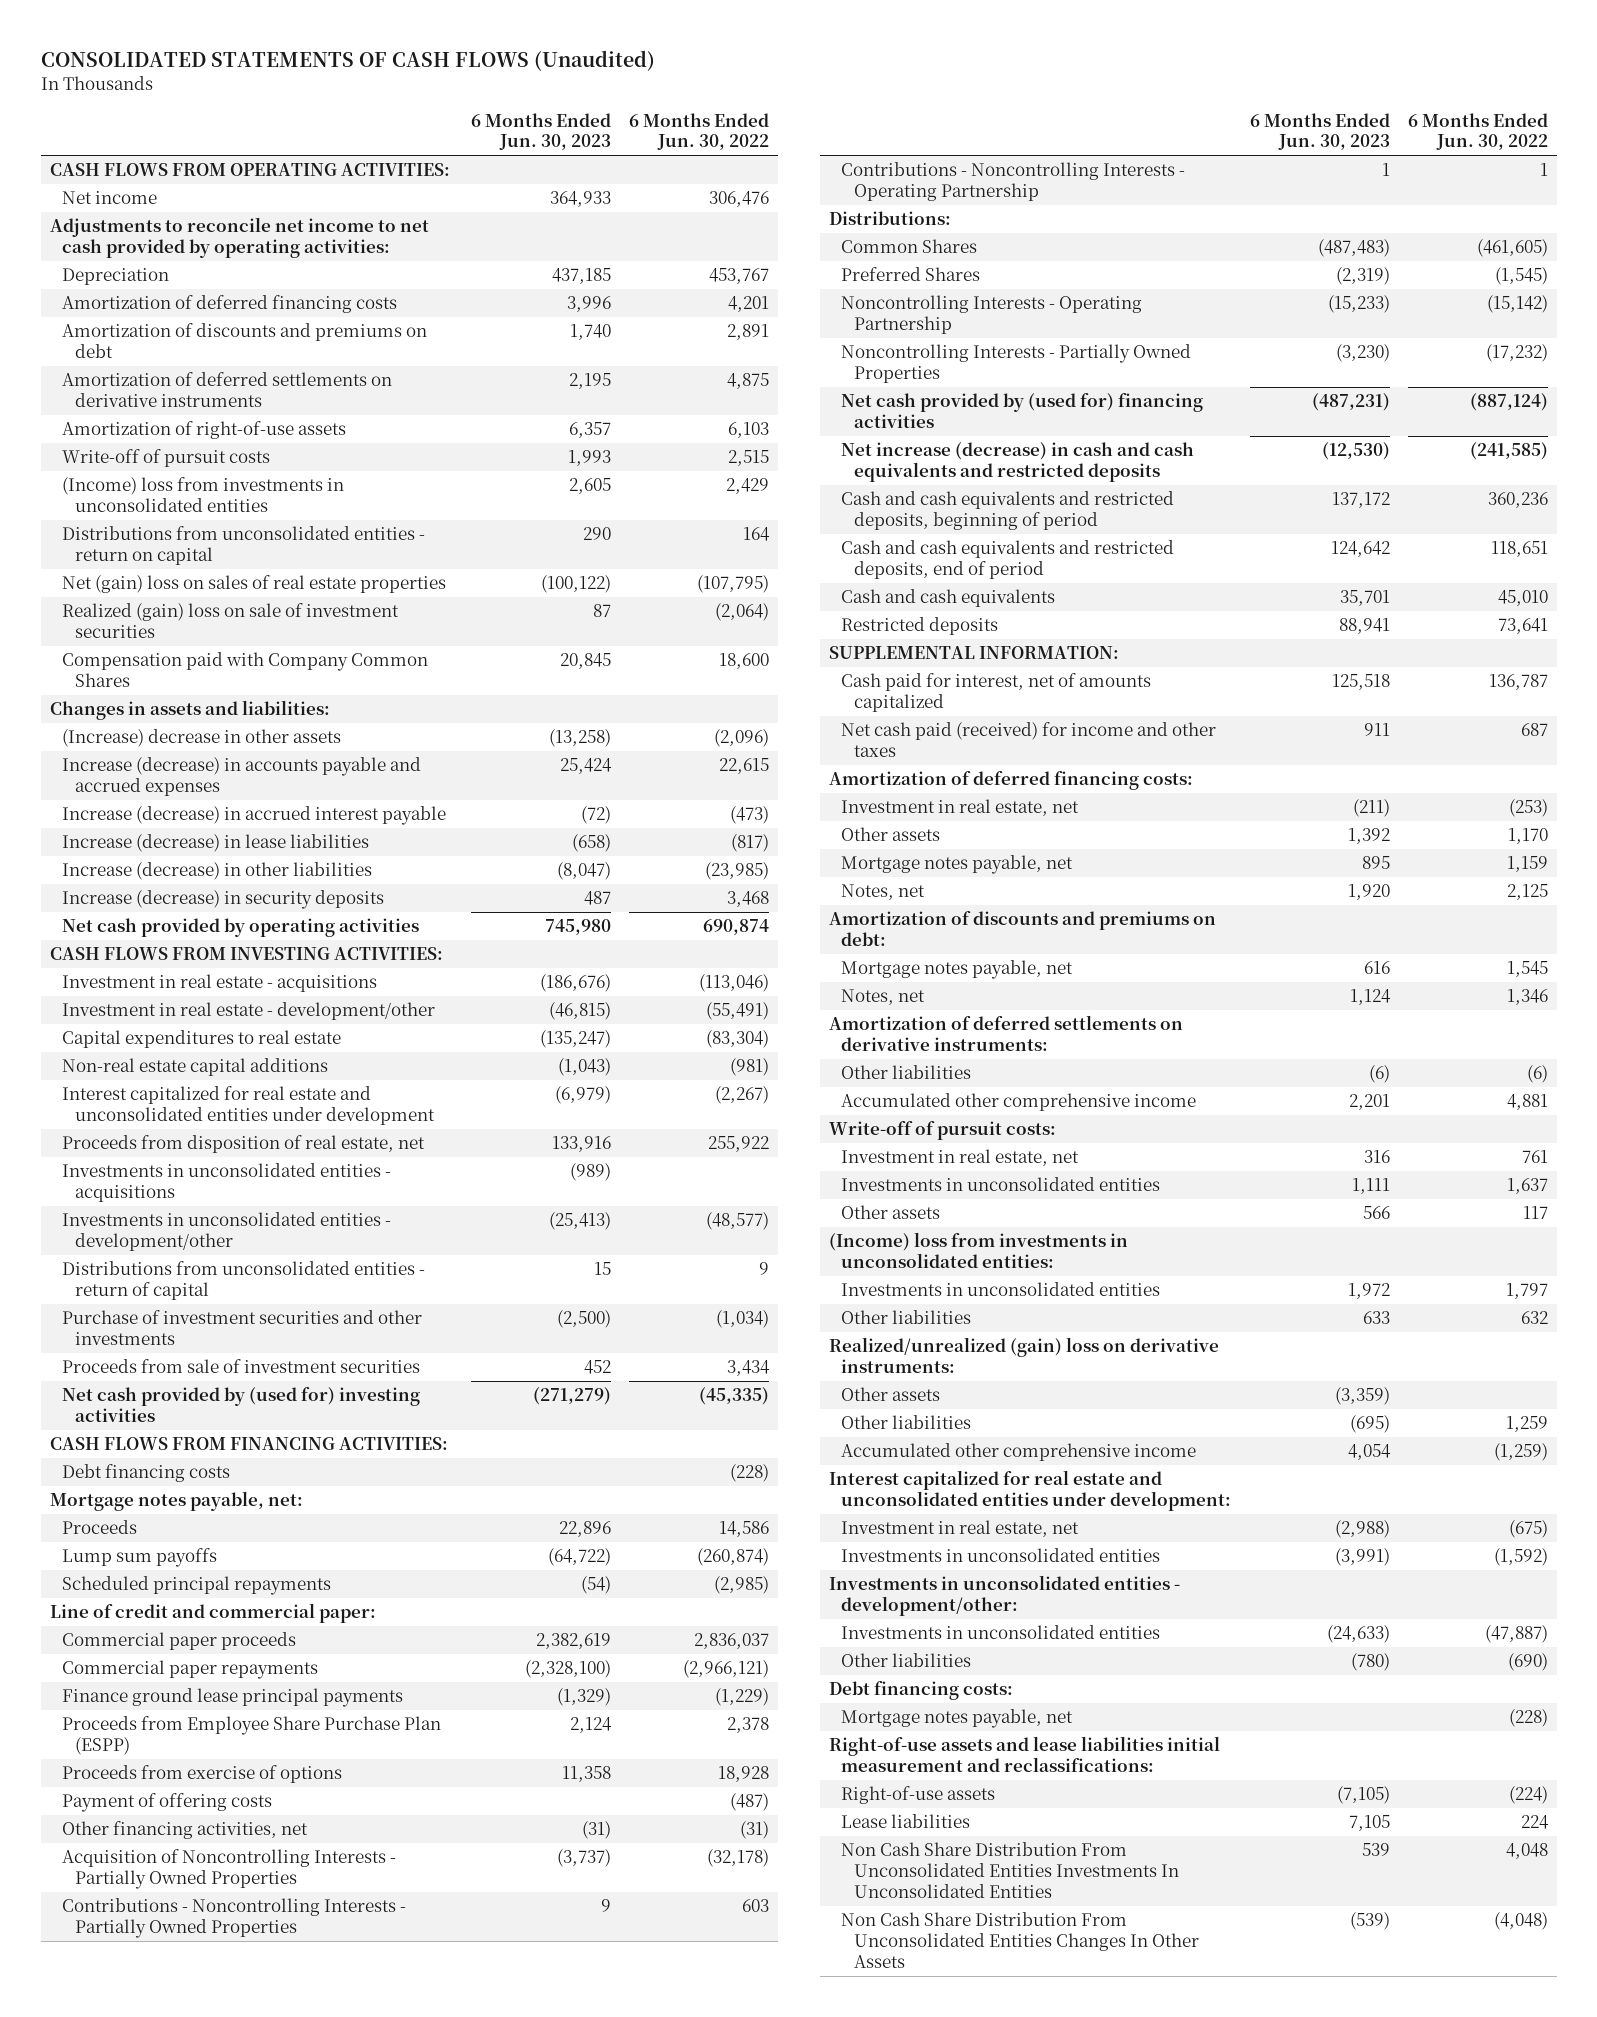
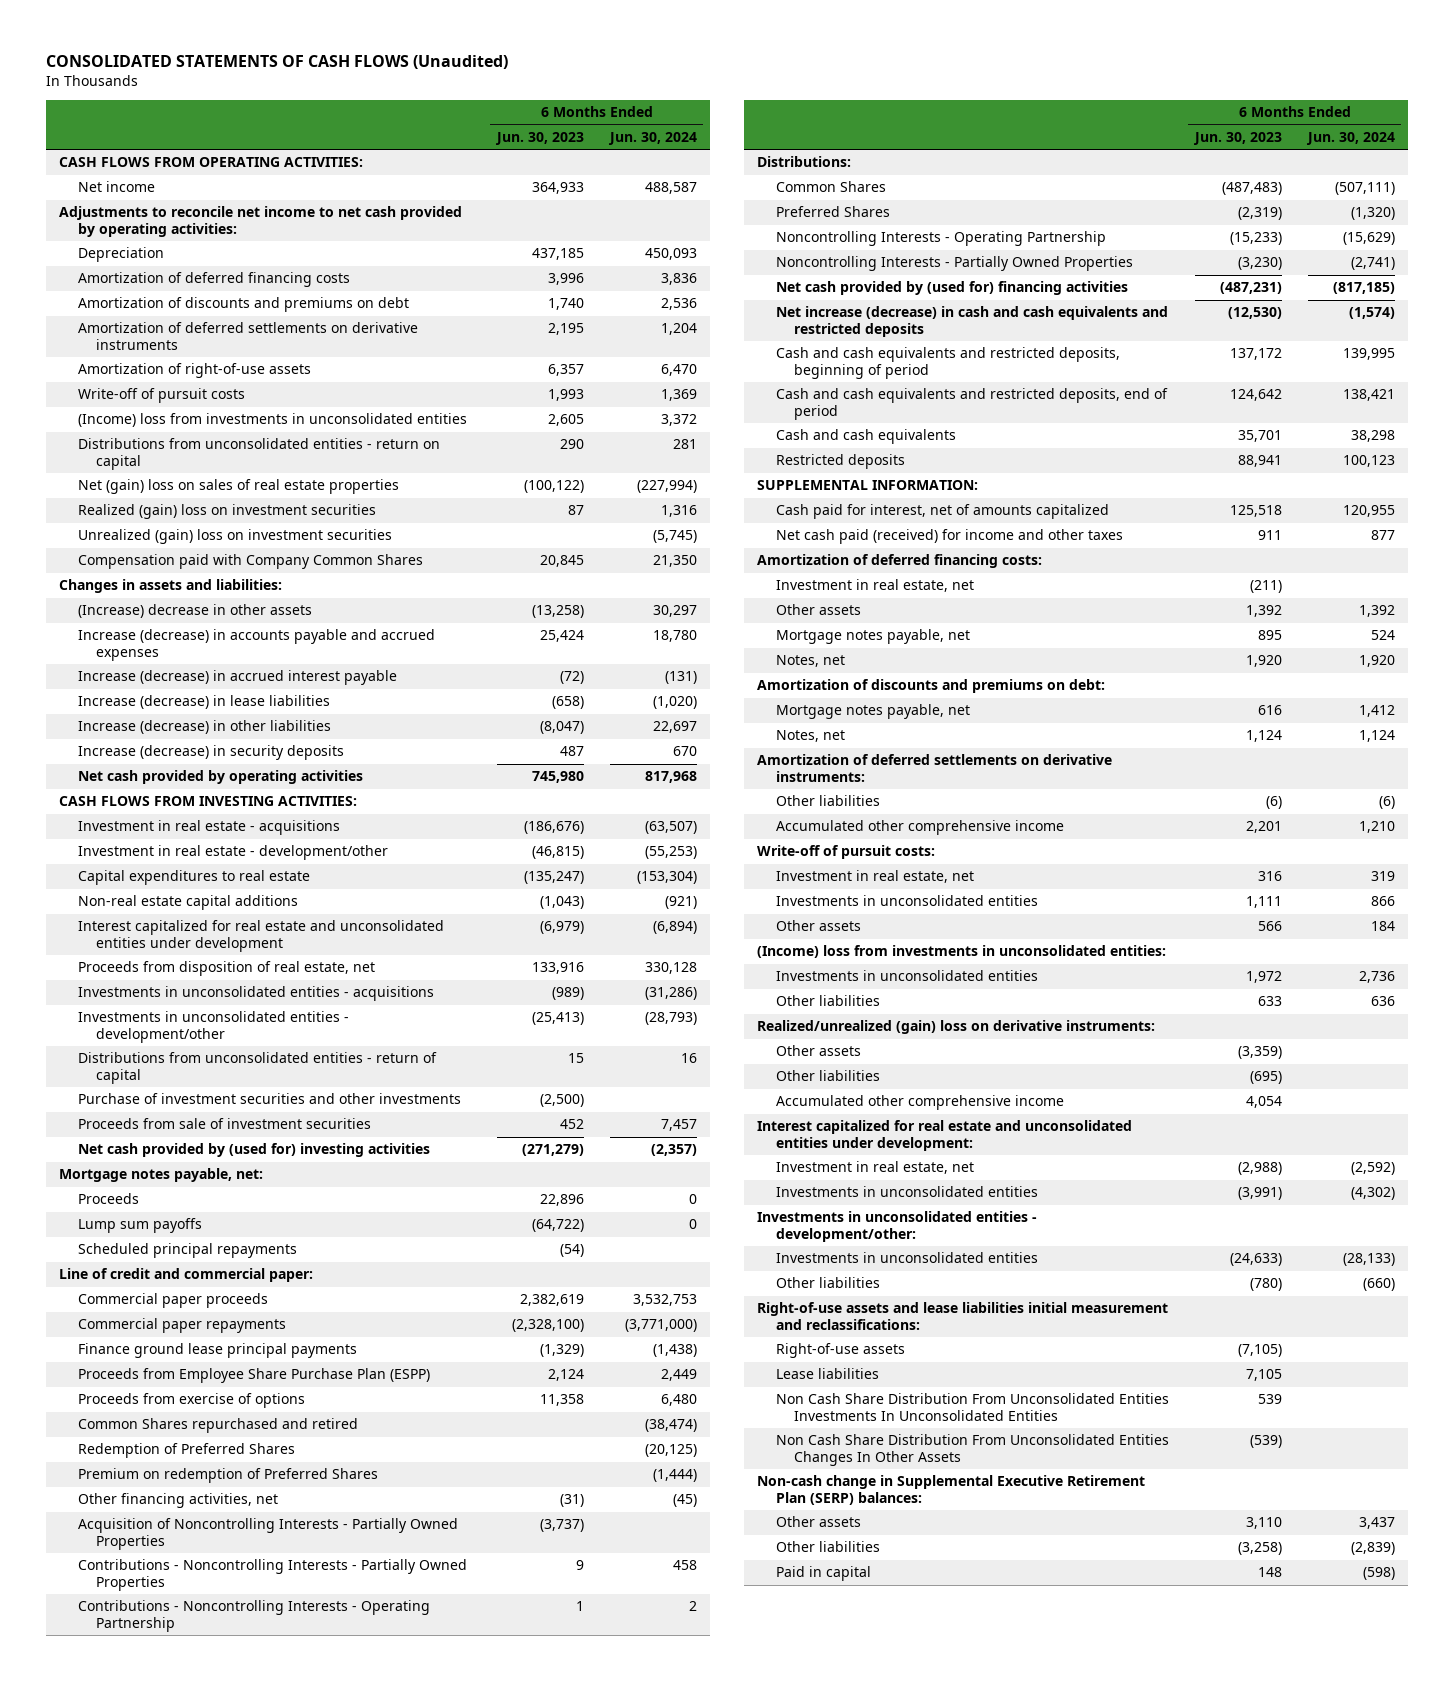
[628,112,769,151] 6 Months Ended Jun. 30, 2022 -> none
none -> [607,131,697,145] Jun. 30, 2024
[62,603,400,638] Realized (gain) loss on sale of investment securities -> [77,504,376,520] Realized (gain) loss on investment securities
none -> [77,529,392,545] Unrealized (gain) loss on investment securities
[49,1437,448,1451] CASH FLOWS FROM FINANCING ACTIVITIES: -> none
[62,1464,231,1483] Debt financing costs -> none
[62,1793,273,1813] Payment of offering costs -> none
none -> [77,1418,358,1434] Common Shares repurchased and retired
none -> [77,1443,295,1459] Redemption of Preferred Shares
none -> [77,1468,378,1484] Premium on redemption of Preferred Shares
[828,1681,1013,1701] Debt financing costs: -> none
[841,1709,1074,1729] Mortgage notes payable, net -> none
none -> [757,1475,1146,1505] Non-cash change in Supplemental Executive Retirement Plan (SERP) balances:
none -> [775,1516,861,1528] Other assets
none -> [775,1541,880,1553] Other liabilities
none -> [775,1566,871,1582] Paid in capital

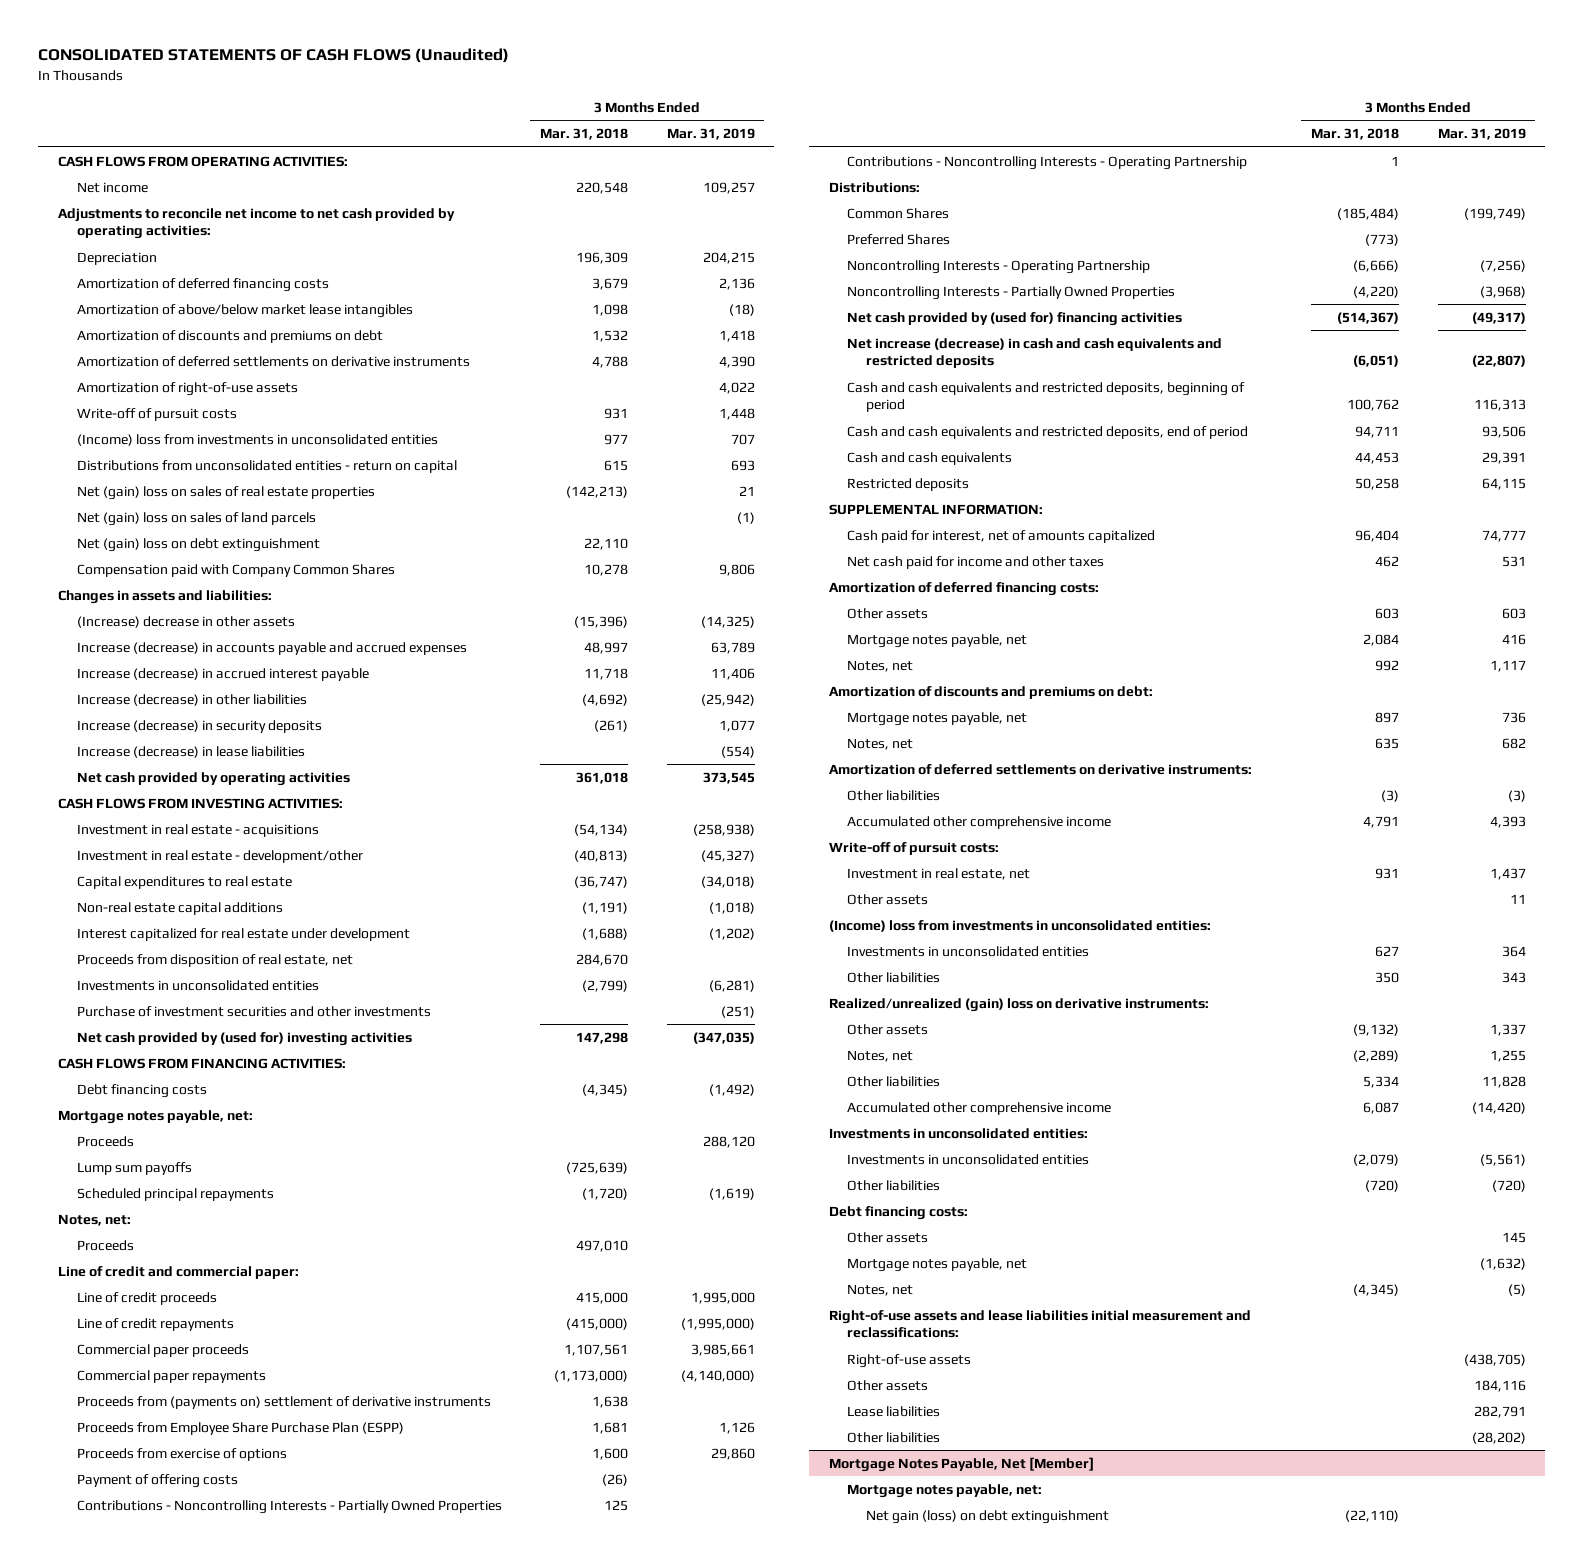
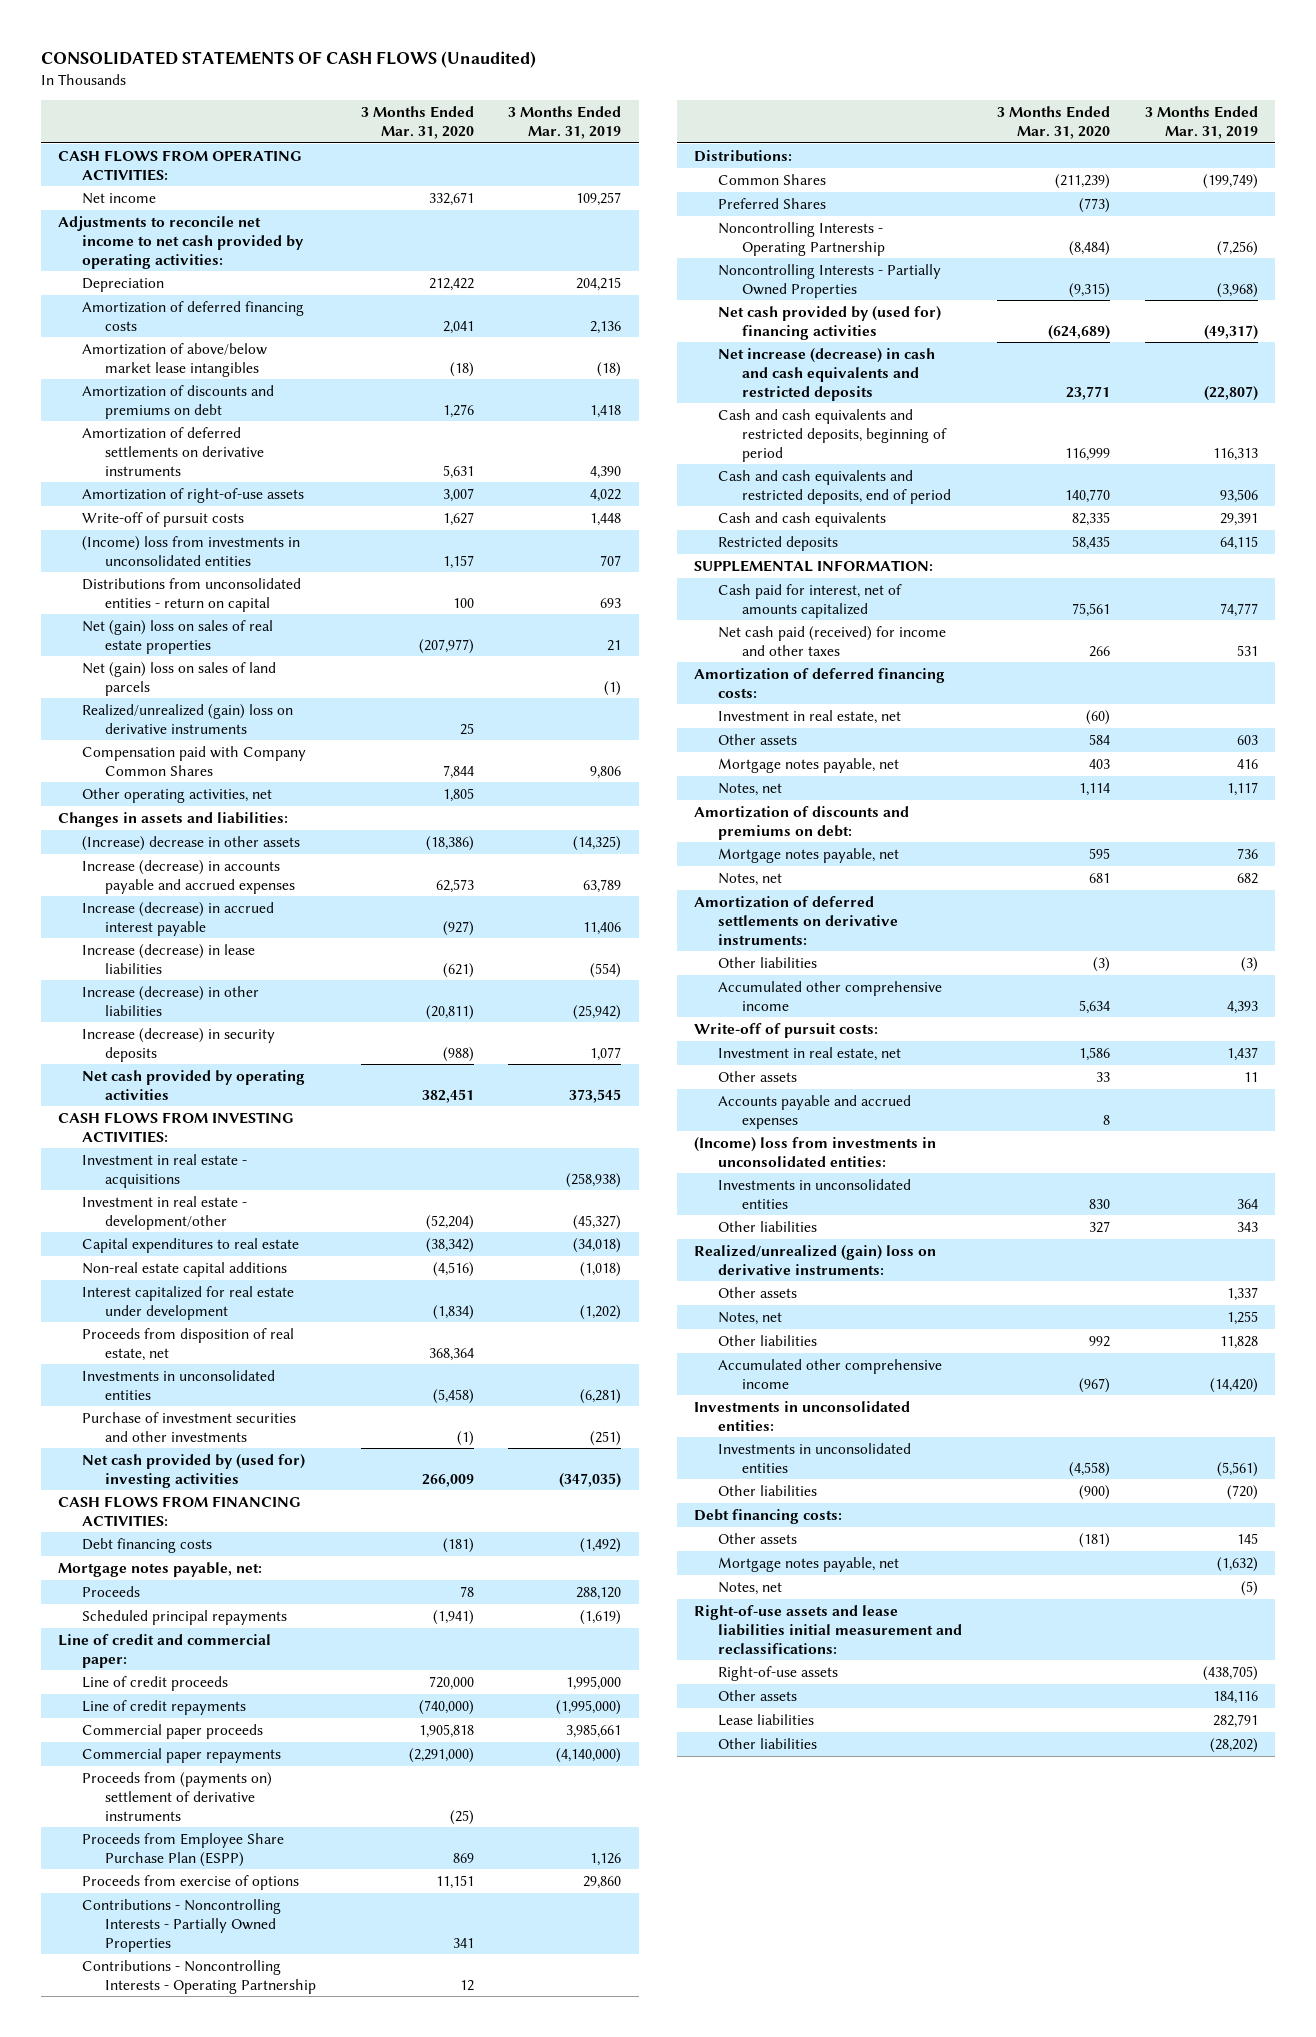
[540,128,629,141] Mar. 31, 2018 -> none
none -> [360,105,474,139] 3 Months Ended Mar. 31, 2020
[76,537,320,552] Net (gain) loss on debt extinguishment -> none
none -> [81,703,293,734] Realized/unrealized (gain) loss on derivative instruments
none -> [81,787,272,803] Other operating activities, net
[76,745,305,758] Increase (decrease) in lease liabilities -> [81,943,255,974] Increase (decrease) in lease liabilities
[76,1161,192,1175] Lump sum payoffs -> none
[57,1213,131,1226] Notes, net: -> none
[76,1239,134,1251] Proceeds -> none
[76,1473,238,1488] Payment of offering costs -> none
[847,555,1105,569] Net cash paid for income and other taxes -> [718,625,947,656] Net cash paid (received) for income and other taxes
none -> [718,709,902,724] Investment in real estate, net
none -> [718,1094,912,1129] Accounts payable and accrued expenses
[828,1456,1094,1472] Mortgage Notes Payable, Net [Member] -> none
[847,1483,1043,1498] Mortgage notes payable, net: -> none
[866,1509,1110,1524] Net gain (loss) on debt extinguishment -> none

